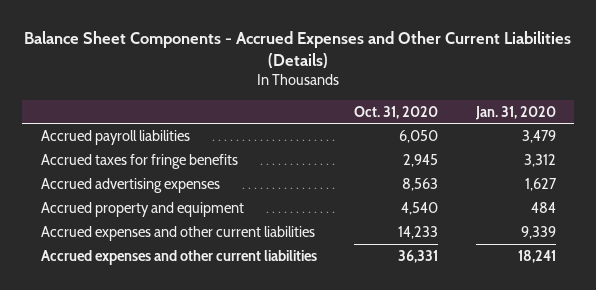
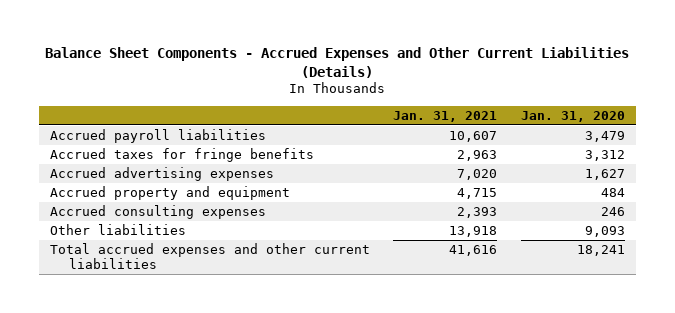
[354,105,439,119] Oct. 31, 2020 -> none
none -> [393,110,498,122] Jan. 31, 2021
none -> [50,205,267,220] Accrued consulting expenses
[40,225,315,241] Accrued expenses and other current liabilities -> [50,224,187,236] Other liabilities
[520,225,556,239] 9,339 -> [584,226,625,238] 9,093
[40,249,317,265] Accrued expenses and other current liabilities -> [50,243,371,269] Total accrued expenses and other current liabilities

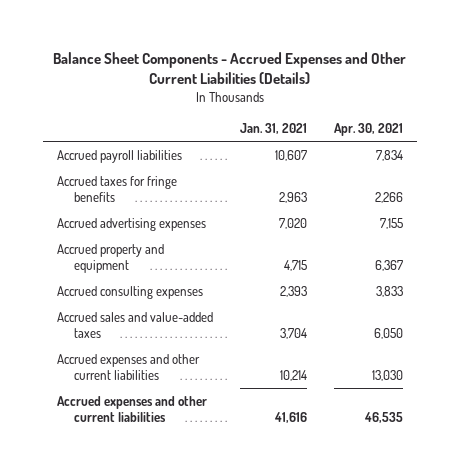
[520,110,625,122] Jan. 31, 2020 -> none
none -> [334,123,404,137] Apr. 30, 2021
none -> [56,311,213,339] Accrued sales and value-added taxes
[50,224,187,236] Other liabilities -> [56,353,200,381] Accrued expenses and other current liabilities
[449,226,498,238] 13,918 -> [280,370,308,382] 10,214
[50,243,371,269] Total accrued expenses and other current liabilities -> [56,395,207,423] Accrued expenses and other current liabilities

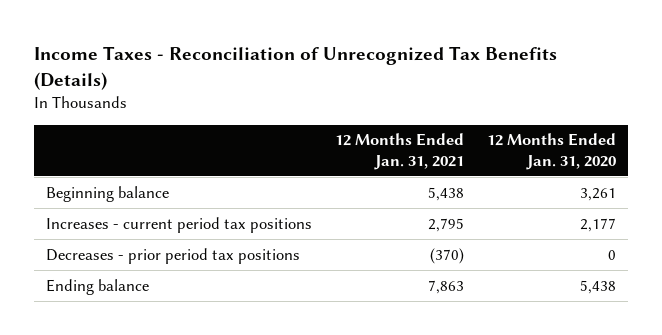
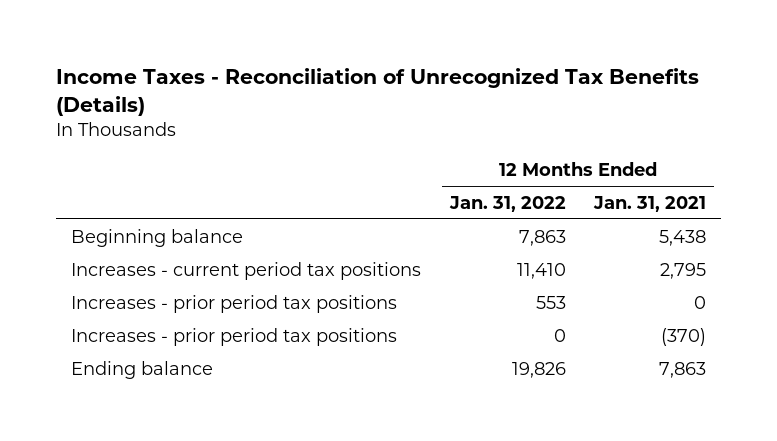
[486,133,616,170] 12 Months Ended Jan. 31, 2020 -> none
none -> [448,195,566,212] Jan. 31, 2022
none -> [70,294,397,313] Increases - prior period tax positions
[45,247,300,264] Decreases - prior period tax positions -> [70,327,397,346] Increases - prior period tax positions

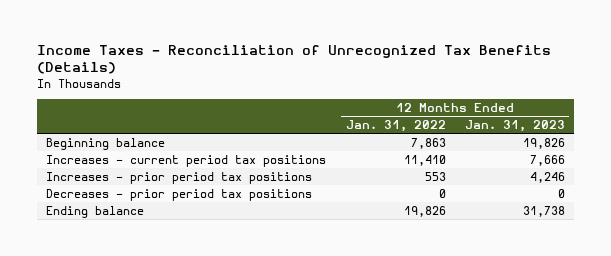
[593,195,707,212] Jan. 31, 2021 -> none
none -> [464,120,565,133] Jan. 31, 2023
[70,327,397,346] Increases - prior period tax positions -> [46,188,313,201] Decreases - prior period tax positions

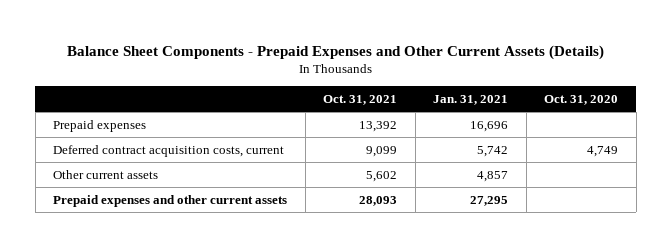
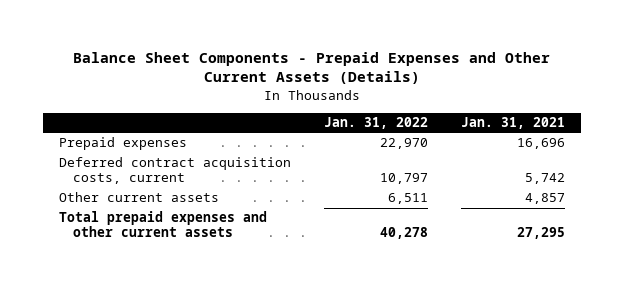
[323,95,398,106] Oct. 31, 2021 -> none
[544,95,619,106] Oct. 31, 2020 -> none
none -> [323,116,428,129] Jan. 31, 2022
[53,194,288,207] Prepaid expenses and other current assets -> [59,211,268,238] Total prepaid expenses and other current assets

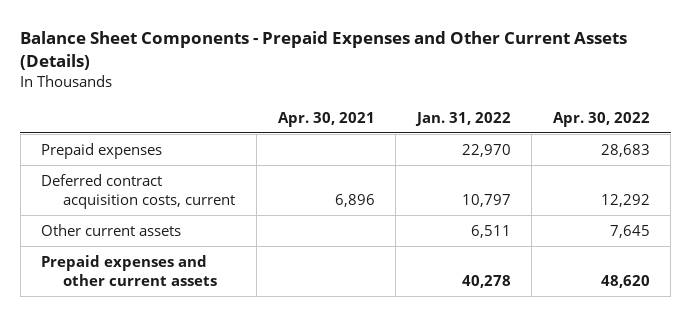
[460,116,565,129] Jan. 31, 2021 -> none
none -> [277,111,375,127] Apr. 30, 2021
none -> [552,111,650,127] Apr. 30, 2022
[59,211,268,238] Total prepaid expenses and other current assets -> [41,254,218,286] Prepaid expenses and other current assets

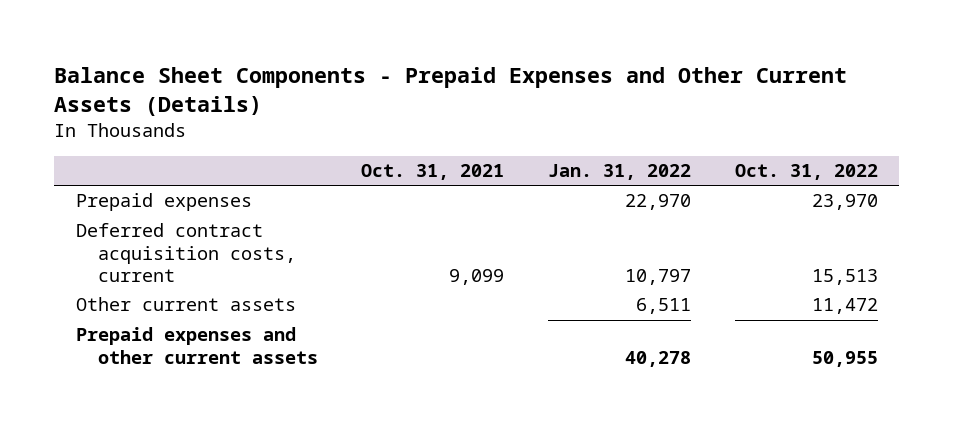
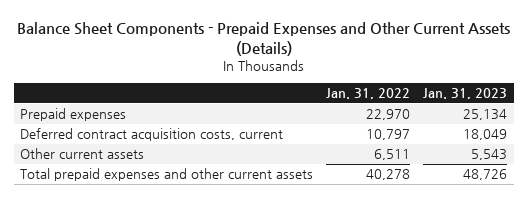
[361,164,505,181] Oct. 31, 2021 -> none
[734,164,878,181] Oct. 31, 2022 -> none
none -> [423,88,508,100] Jan. 31, 2023
[75,327,318,364] Prepaid expenses and other current assets -> [20,168,314,182] Total prepaid expenses and other current assets

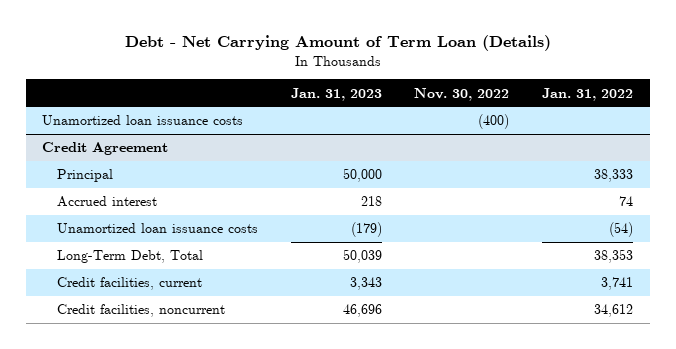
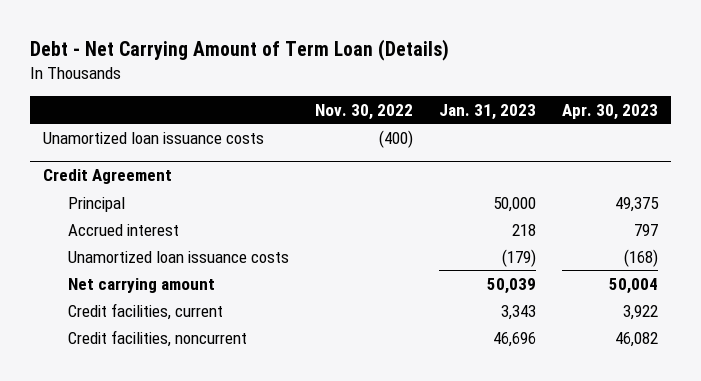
[542,87,634,101] Jan. 31, 2022 -> none
none -> [561,103,658,120] Apr. 30, 2023
[56,250,203,264] Long-Term Debt, Total -> [67,277,215,293] Net carrying amount

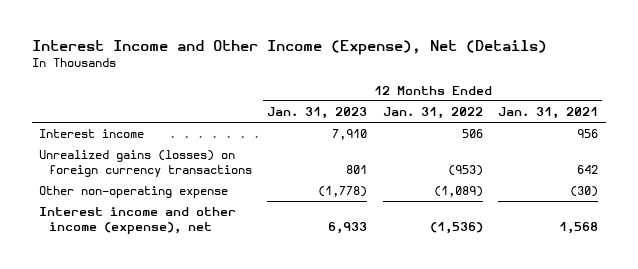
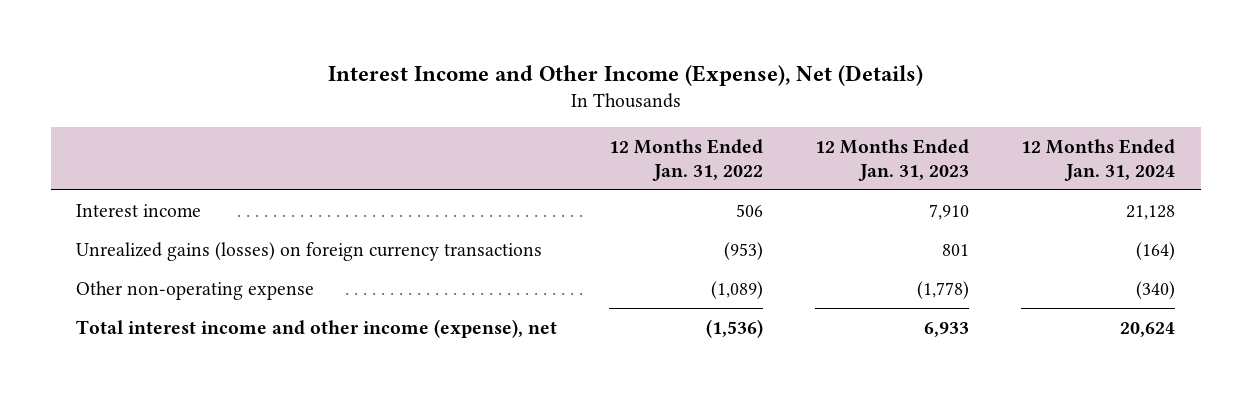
[498,107,599,120] Jan. 31, 2021 -> none
none -> [1020,138,1175,181] 12 Months Ended Jan. 31, 2024
[39,207,237,234] Interest income and other income (expense), net -> [76,318,558,338] Total interest income and other income (expense), net

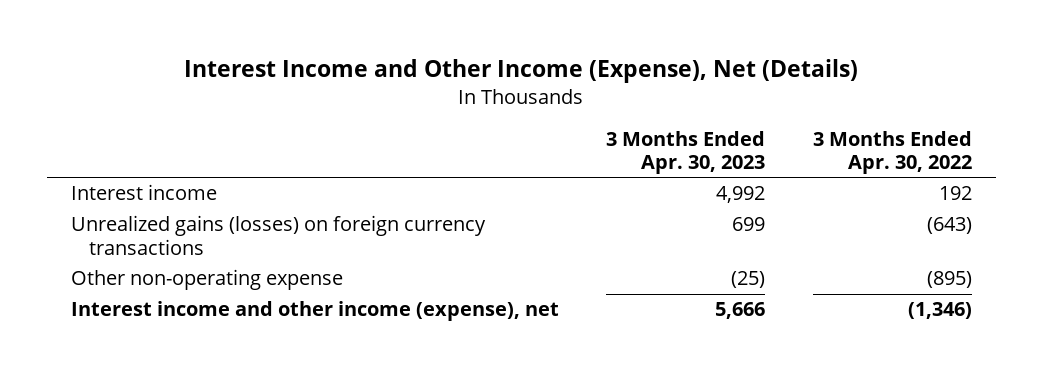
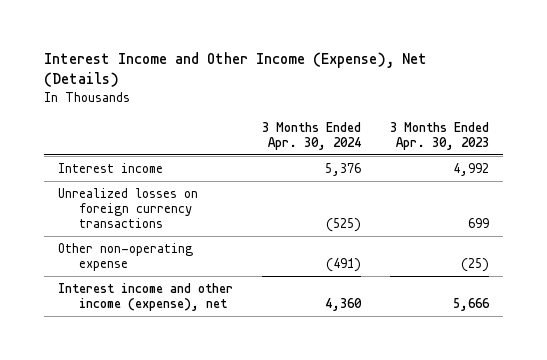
[813,130,973,174] 3 Months Ended Apr. 30, 2022 -> none
none -> [261,121,361,150] 3 Months Ended Apr. 30, 2024
[70,215,486,255] Unrealized gains (losses) on foreign currency transactions -> [58,187,199,229] Unrealized losses on foreign currency transactions

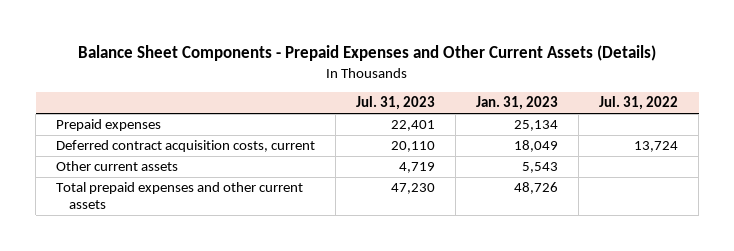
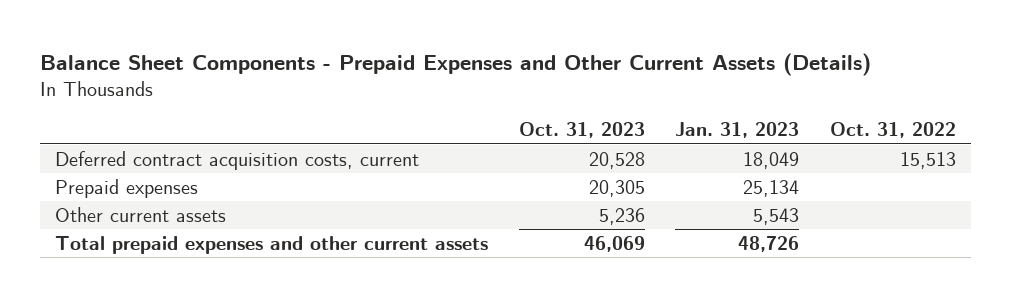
[356,96,436,111] Jul. 31, 2023 -> none
[599,96,679,111] Jul. 31, 2022 -> none
none -> [518,122,645,139] Oct. 31, 2023
none -> [829,122,956,139] Oct. 31, 2022
[56,119,162,132] Prepaid expenses -> [55,178,199,198] Prepaid expenses

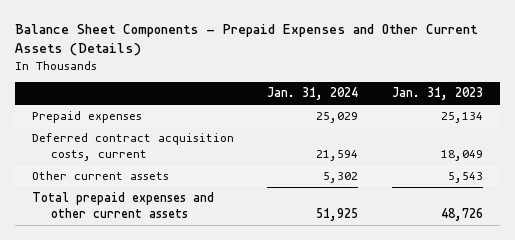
[518,122,645,139] Oct. 31, 2023 -> none
[829,122,956,139] Oct. 31, 2022 -> none
none -> [267,87,359,101] Jan. 31, 2024
[55,150,420,170] Deferred contract acquisition costs, current -> [31,133,234,162] Deferred contract acquisition costs, current

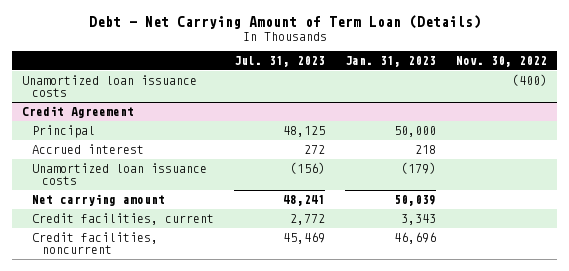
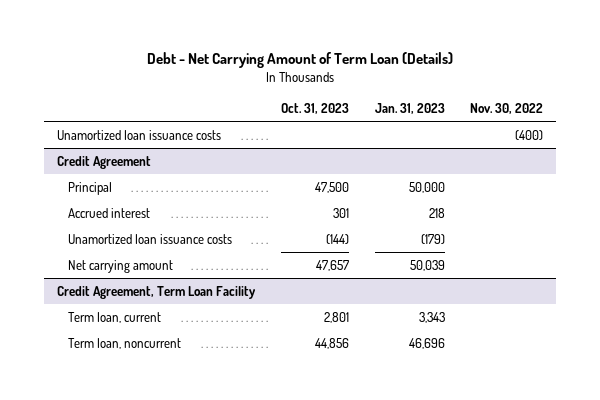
[233,55,325,67] Jul. 31, 2023 -> none
none -> [280,103,349,115] Oct. 31, 2023
none -> [56,285,256,299] Credit Agreement, Term Loan Facility
[31,213,214,226] Credit facilities, current -> [67,311,161,323] Term loan, current
[31,232,158,254] Credit facilities, noncurrent -> [67,337,181,349] Term loan, noncurrent

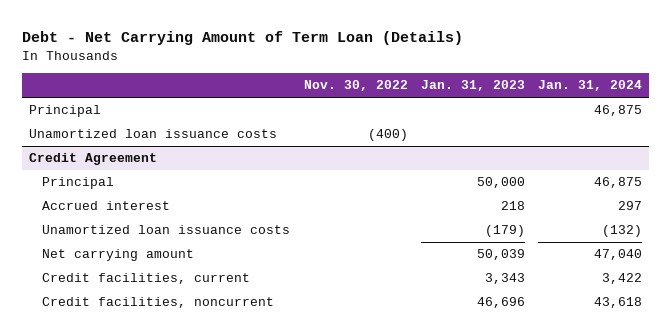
[280,103,349,115] Oct. 31, 2023 -> none
none -> [538,80,643,92] Jan. 31, 2024
none -> [28,105,101,118] Principal
[56,285,256,299] Credit Agreement, Term Loan Facility -> none
[67,311,161,323] Term loan, current -> [42,273,251,285] Credit facilities, current
[67,337,181,349] Term loan, noncurrent -> [42,297,275,309] Credit facilities, noncurrent

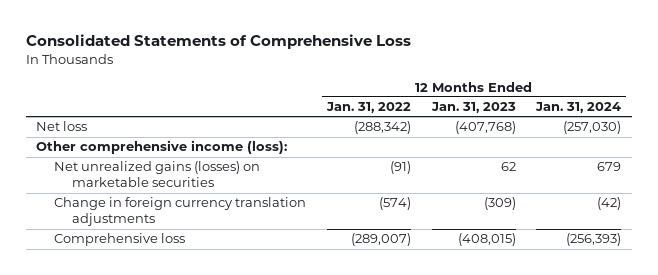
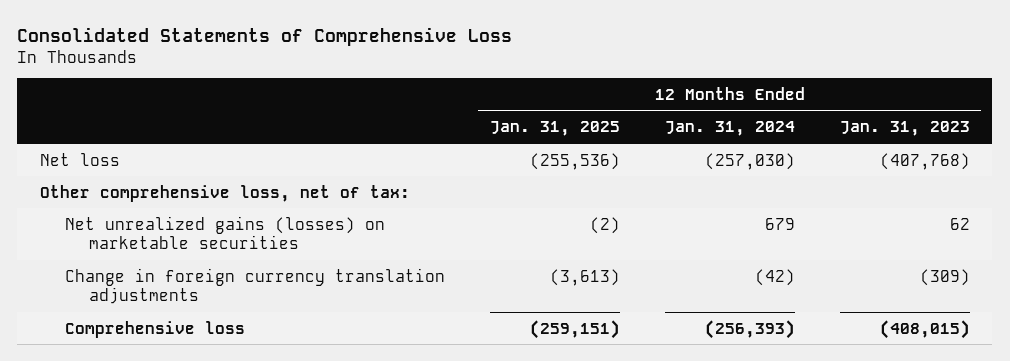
[326,102,412,114] Jan. 31, 2022 -> none
none -> [489,121,620,137] Jan. 31, 2025
[36,140,288,155] Other comprehensive income (loss): -> [39,184,410,202] Other comprehensive loss, net of tax:

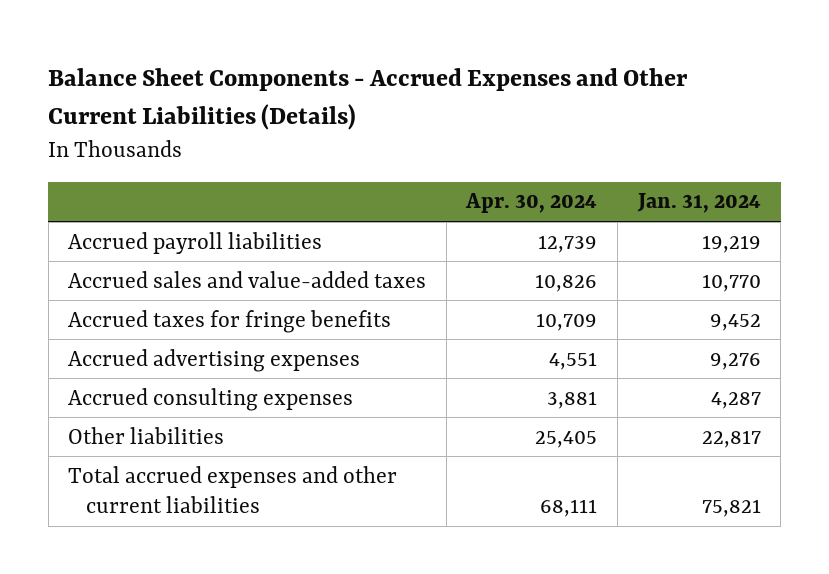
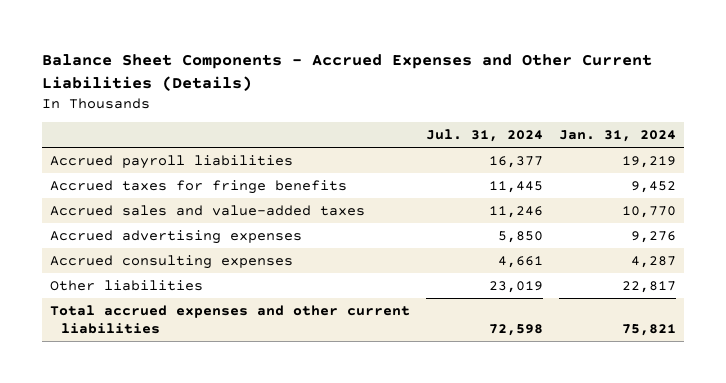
[465,193,598,214] Apr. 30, 2024 -> none
none -> [425,129,543,143] Jul. 31, 2024
[68,270,427,288] Accrued sales and value-added taxes -> [49,204,365,216] Accrued sales and value-added taxes

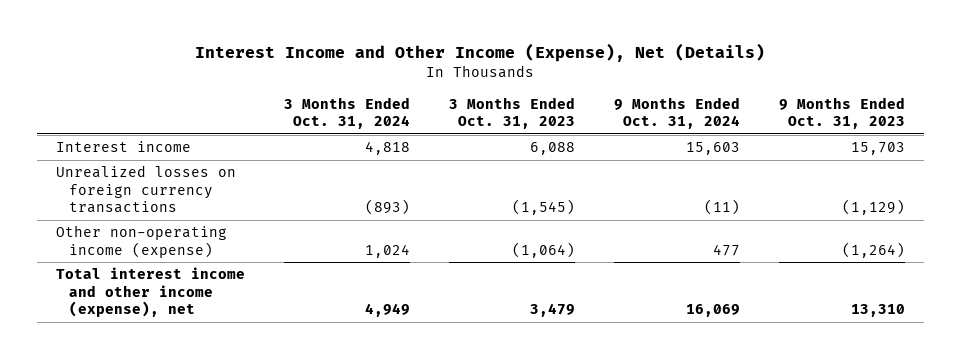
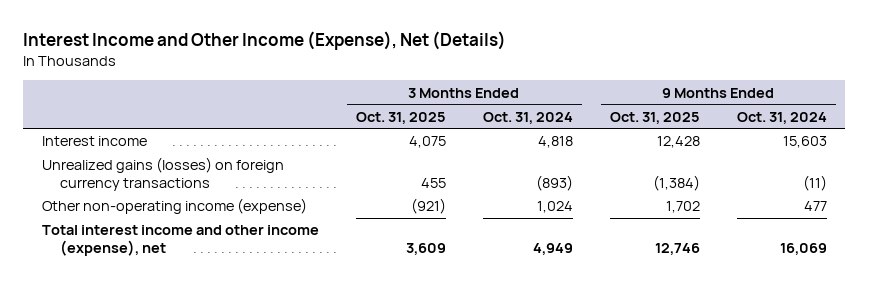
[448,96,575,130] 3 Months Ended Oct. 31, 2023 -> none
[778,96,905,130] 9 Months Ended Oct. 31, 2023 -> none
none -> [355,111,446,124] Oct. 31, 2025
none -> [609,111,700,124] Oct. 31, 2025
[56,165,237,214] Unrealized losses on foreign currency transactions -> [41,157,284,191] Unrealized gains (losses) on foreign currency transactions

